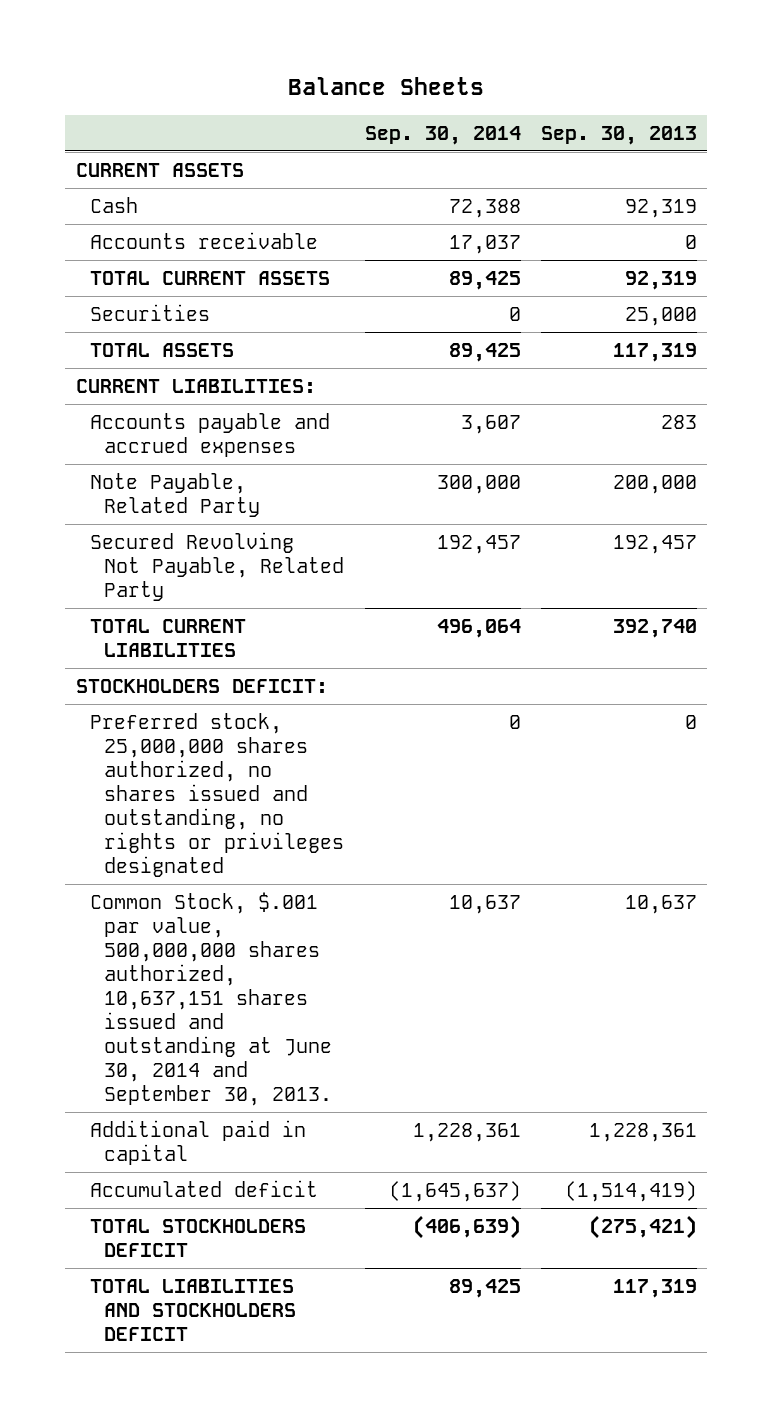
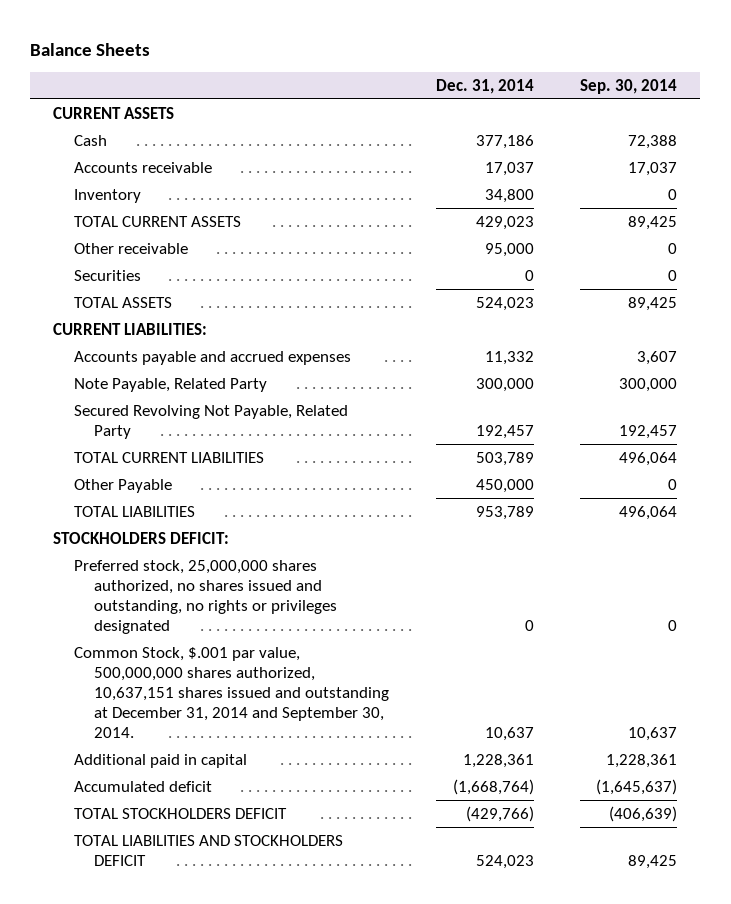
[541,125,698,145] Sep. 30, 2013 -> none
none -> [435,78,534,94] Dec. 31, 2014
none -> [73,188,141,203] Inventory
none -> [73,242,188,254] Other receivable
none -> [73,478,172,493] Other Payable
none -> [73,505,195,517] TOTAL LIABILITIES
[89,891,332,1106] Common Stock, $.001 par value, 500,000,000 shares authorized, 10,637,151 shares issued and outstanding at June 30, 2014 and September 30, 2013. -> [73,646,390,738] Common Stock, $.001 par value, 500,000,000 shares authorized, 10,637,151 shares issued and outstanding at December 31, 2014 and September 30, 2014.

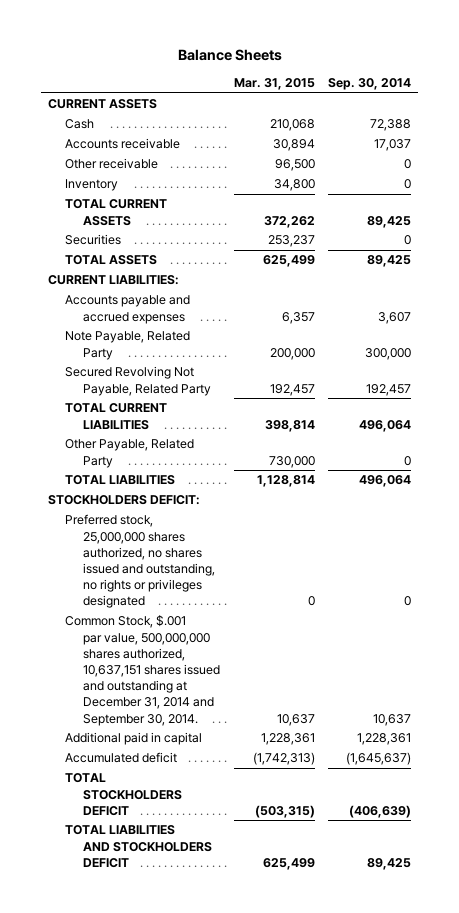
[435,78,534,94] Dec. 31, 2014 -> none
none -> [233,78,315,91] Mar. 31, 2015
[73,242,188,254] Other receivable -> [65,158,159,170] Other receivable
[73,478,172,493] Other Payable -> [65,439,195,468] Other Payable, Related Party

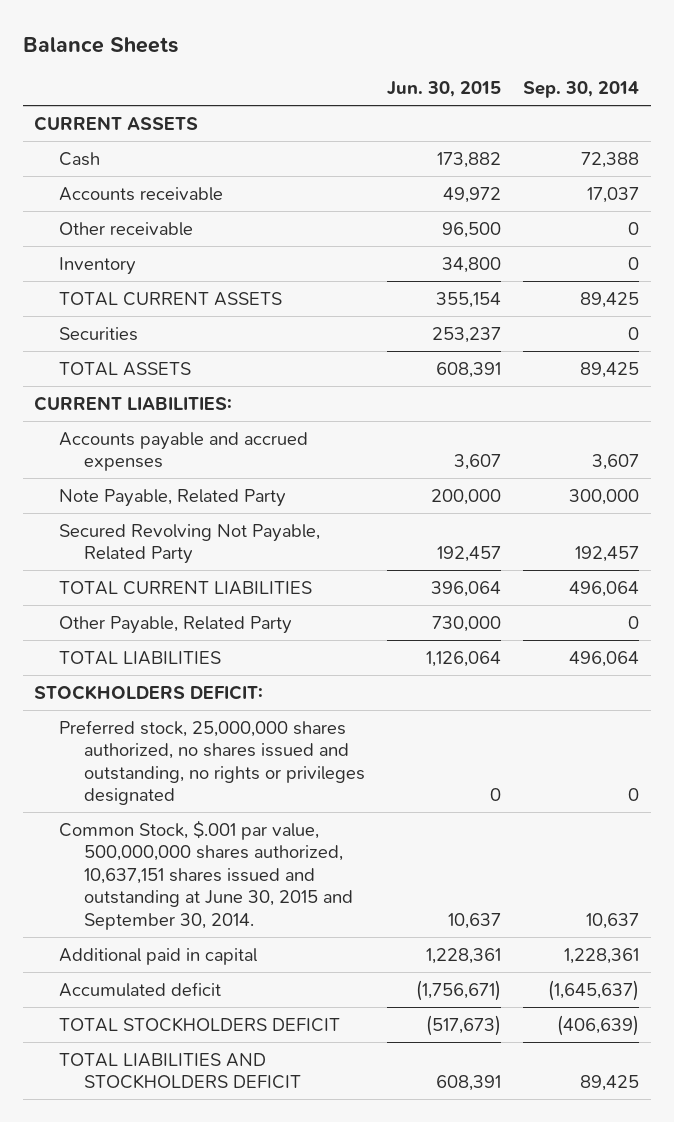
[233,78,315,91] Mar. 31, 2015 -> none
none -> [387,81,502,98] Jun. 30, 2015
[65,615,221,726] Common Stock, $.001 par value, 500,000,000 shares authorized, 10,637,151 shares issued and outstanding at December 31, 2014 and September 30, 2014. -> [59,819,354,930] Common Stock, $.001 par value, 500,000,000 shares authorized, 10,637,151 shares issued and outstanding at June 30, 2015 and September 30, 2014.

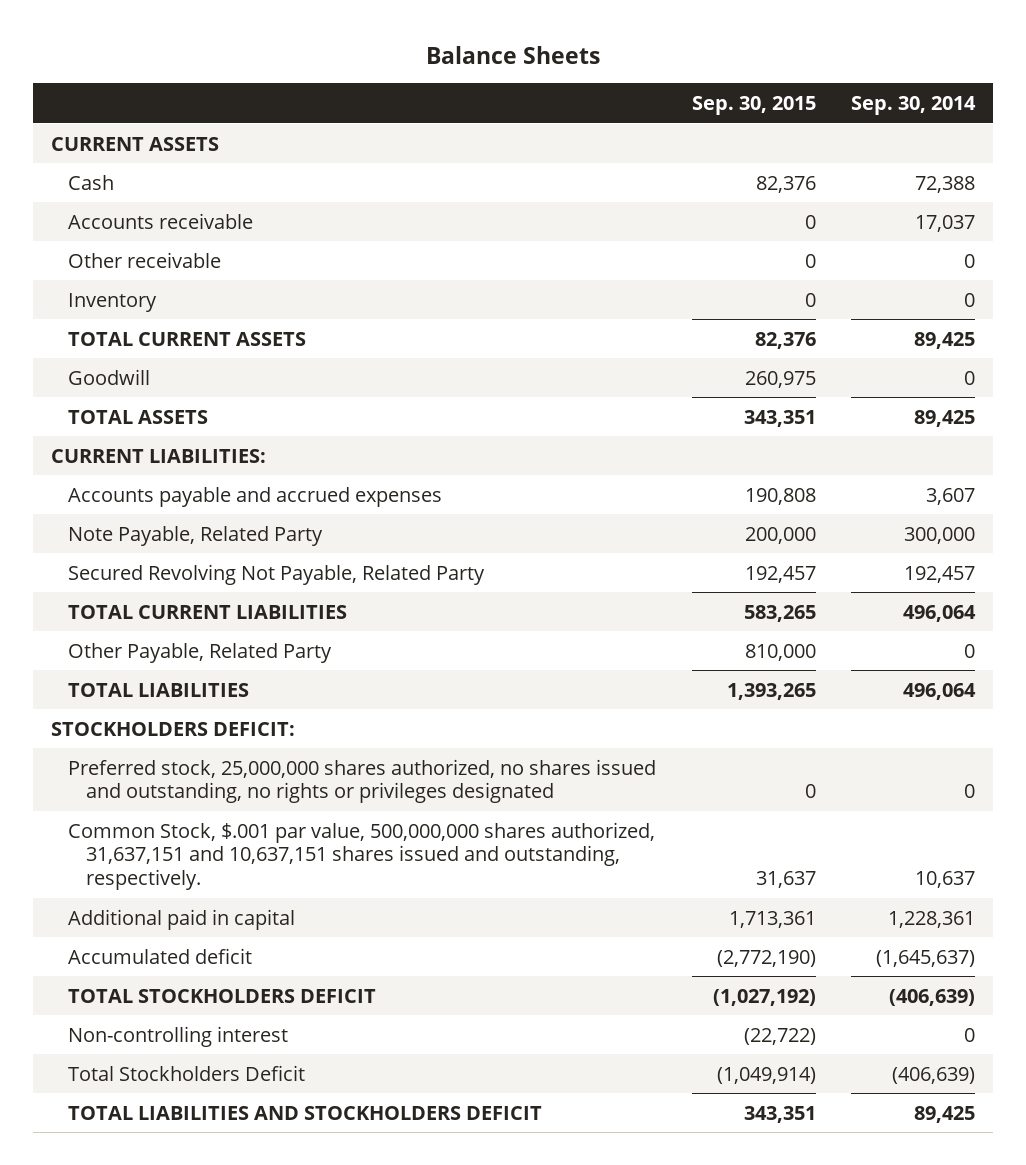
[387,81,502,98] Jun. 30, 2015 -> none
none -> [691,96,816,116] Sep. 30, 2015
[59,326,139,341] Securities -> none
none -> [68,368,151,385] Goodwill
[59,819,354,930] Common Stock, $.001 par value, 500,000,000 shares authorized, 10,637,151 shares issued and outstanding at June 30, 2015 and September 30, 2014. -> [68,821,656,891] Common Stock, $.001 par value, 500,000,000 shares authorized, 31,637,151 and 10,637,151 shares issued and outstanding, respectively.
none -> [68,1025,289,1047] Non-controlling interest
none -> [68,1064,306,1081] Total Stockholders Deficit

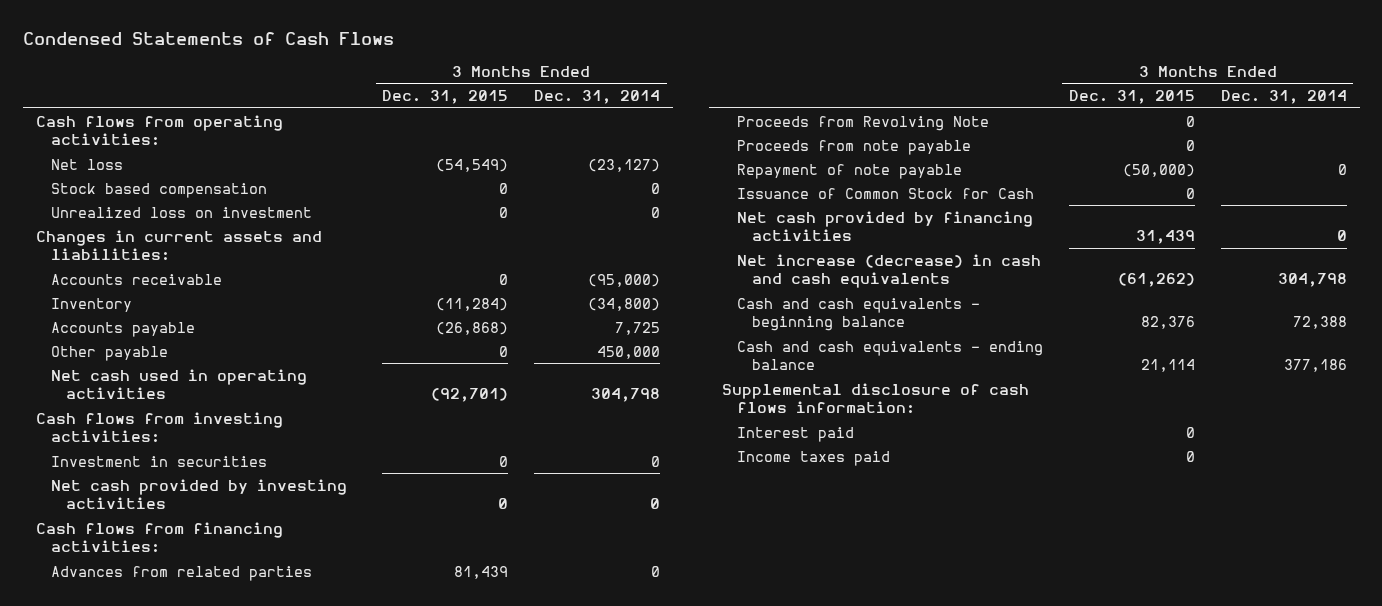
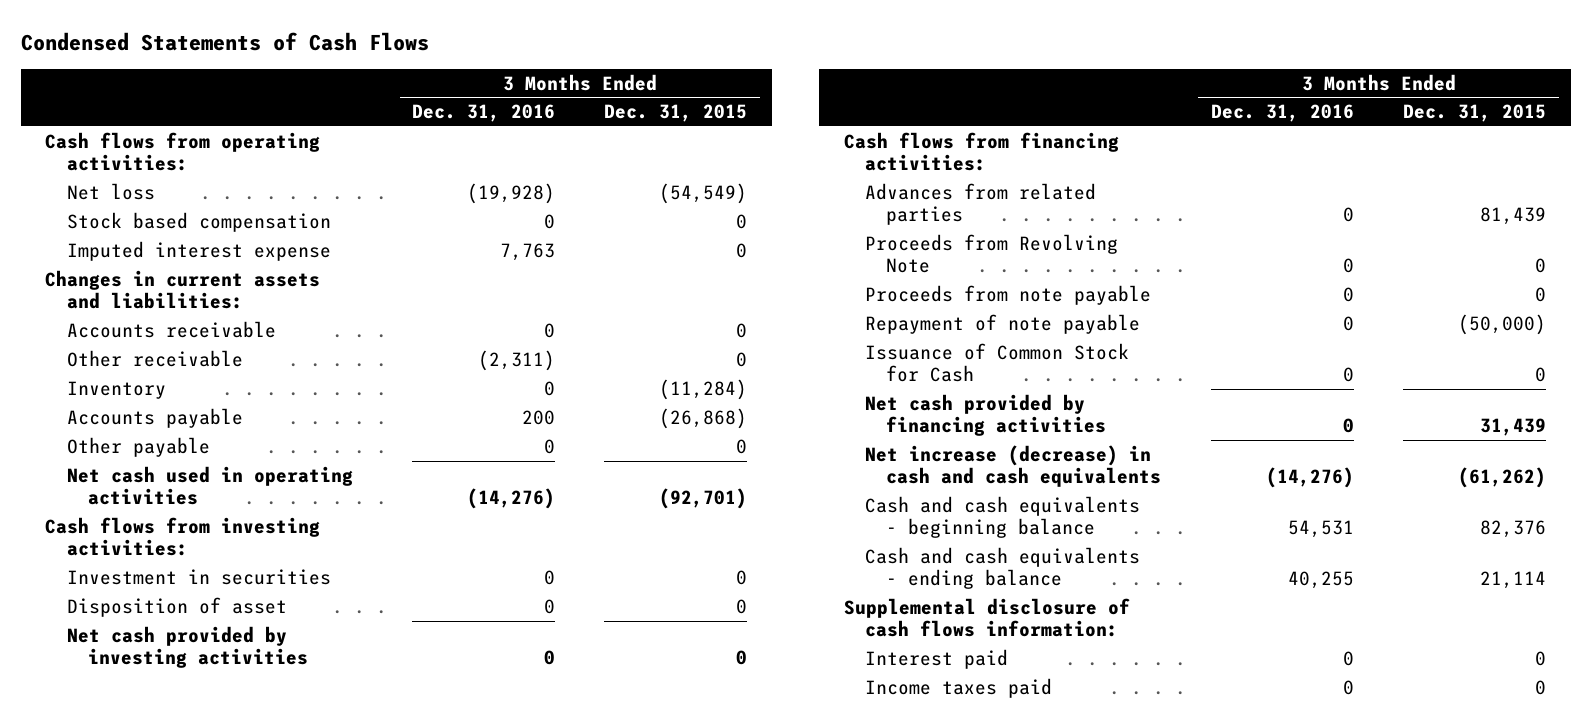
[534,90,661,105] Dec. 31, 2014 -> none
none -> [412,104,556,123] Dec. 31, 2016
[50,206,312,218] Unrealized loss on investment -> none
none -> [66,240,331,261] Imputed interest expense
none -> [66,349,243,367] Other receivable
none -> [66,596,287,617] Disposition of asset

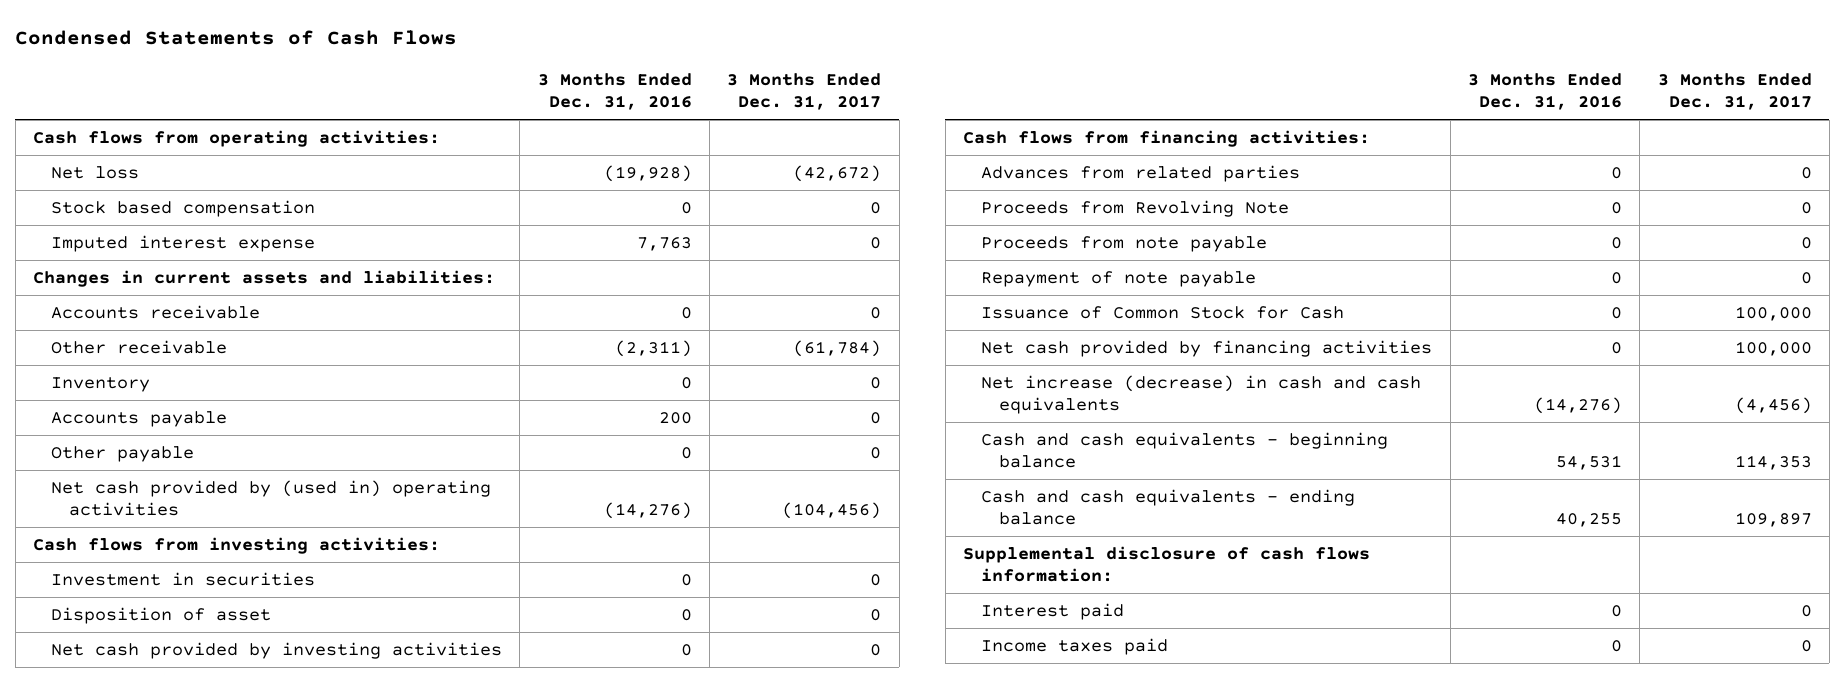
[604,104,748,123] Dec. 31, 2015 -> none
none -> [727,73,882,111] 3 Months Ended Dec. 31, 2017
[66,465,353,506] Net cash used in operating activities -> [51,479,492,517] Net cash provided by (used in) operating activities

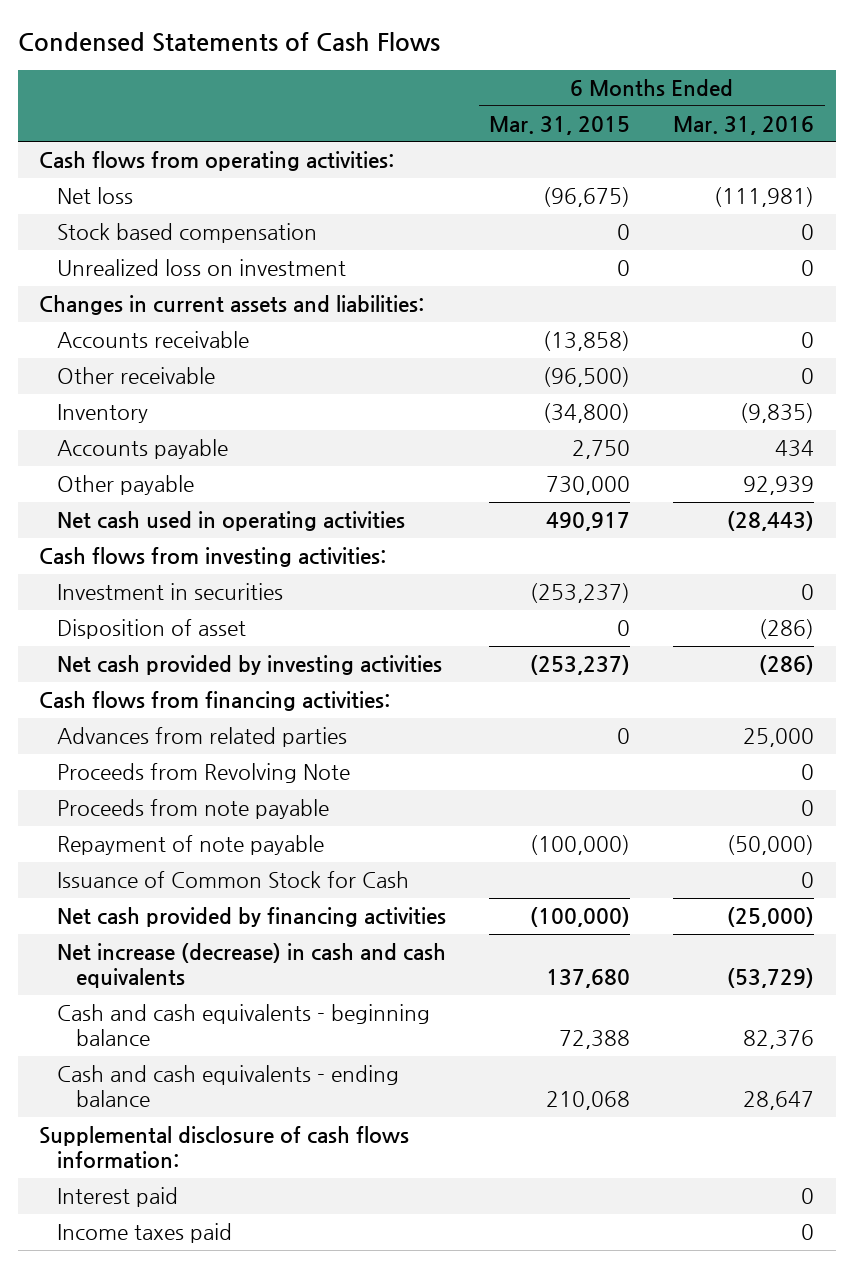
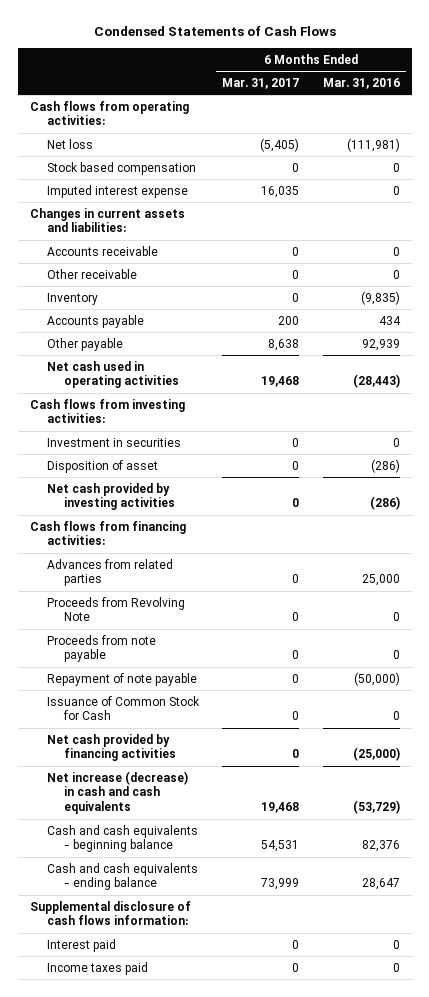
[489,115,631,135] Mar. 31, 2015 -> none
none -> [222,78,300,90] Mar. 31, 2017
[57,258,347,276] Unrealized loss on investment -> none
none -> [46,184,188,198] Imputed interest expense

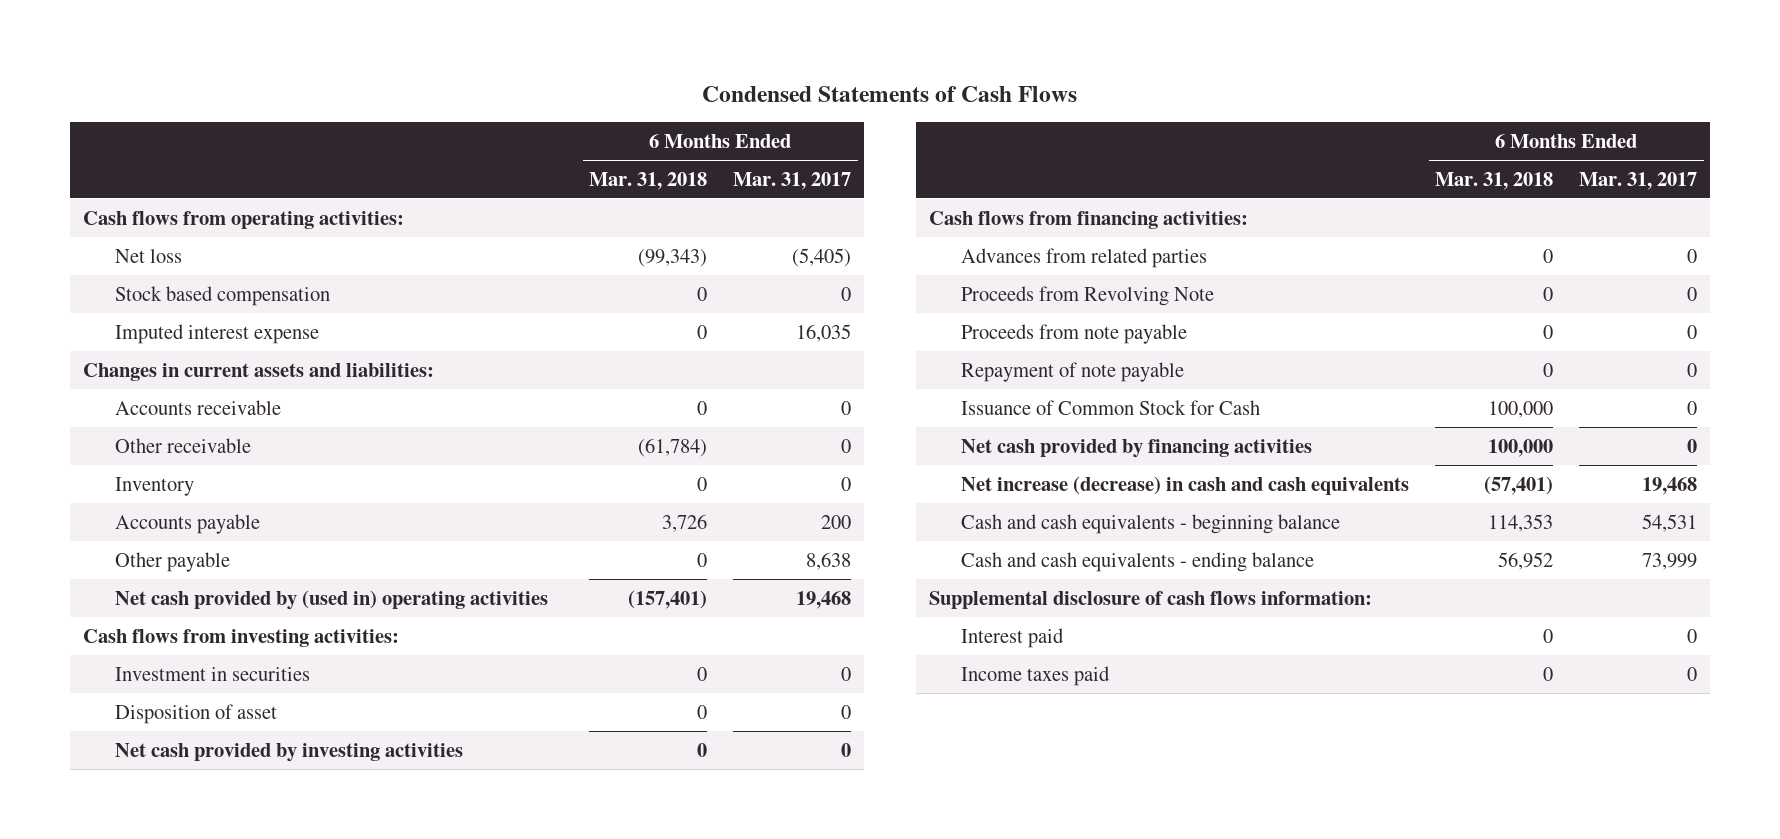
[322,78,400,90] Mar. 31, 2016 -> none
none -> [589,171,708,190] Mar. 31, 2018
[46,360,179,389] Net cash used in operating activities -> [115,589,549,610] Net cash provided by (used in) operating activities

